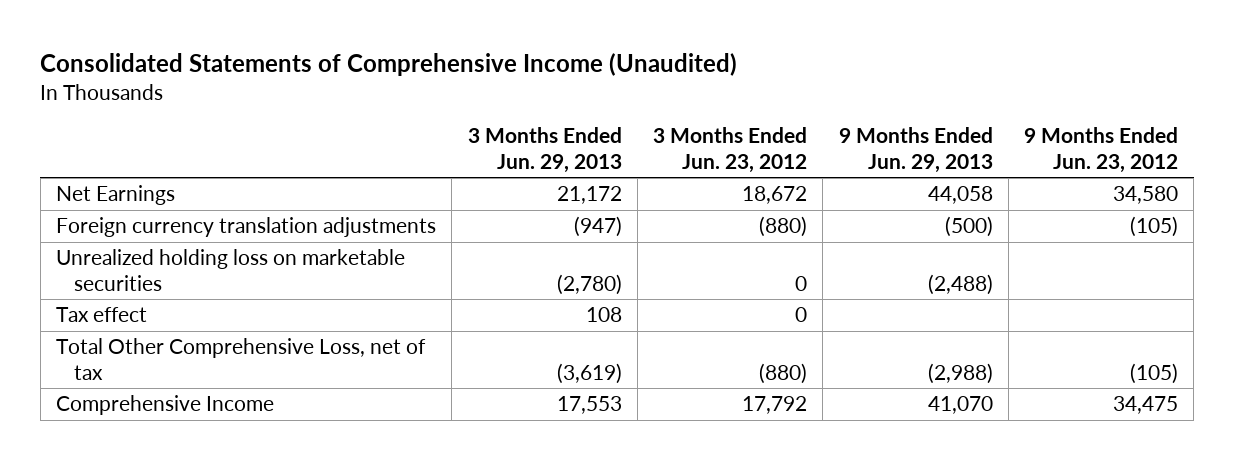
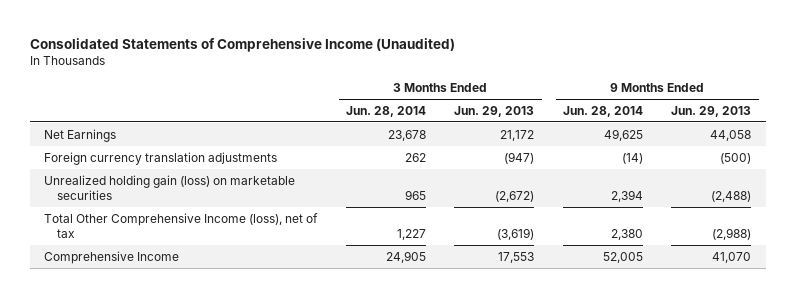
[653,127,808,173] 3 Months Ended Jun. 23, 2012 -> none
[1024,127,1179,173] 9 Months Ended Jun. 23, 2012 -> none
none -> [345,105,426,117] Jun. 28, 2014
none -> [562,105,643,117] Jun. 28, 2014
[56,307,148,323] Tax effect -> none
[56,249,406,291] Unrealized holding loss on marketable securities -> [44,174,296,200] Unrealized holding gain (loss) on marketable securities
[556,273,622,295] (2,780) -> [495,190,535,202] (2,672)
[56,338,427,380] Total Other Comprehensive Loss, net of tax -> [44,212,319,238] Total Other Comprehensive Income (loss), net of tax

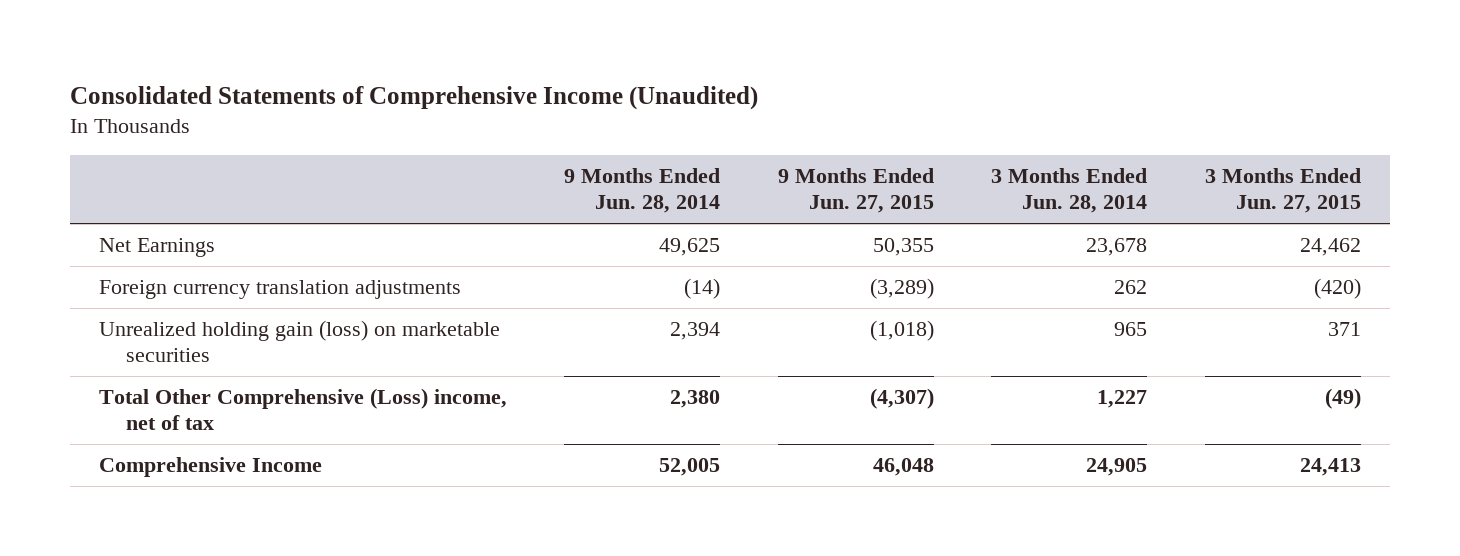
[454,105,535,117] Jun. 29, 2013 -> none
[671,105,752,117] Jun. 29, 2013 -> none
none -> [777,168,934,214] 9 Months Ended Jun. 27, 2015
none -> [1205,168,1362,214] 3 Months Ended Jun. 27, 2015
[44,212,319,238] Total Other Comprehensive Income (loss), net of tax -> [98,388,507,431] Total Other Comprehensive (Loss) income, net of tax

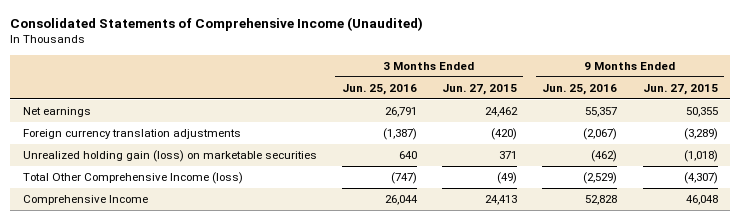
[564,168,721,214] 9 Months Ended Jun. 28, 2014 -> none
[991,168,1148,214] 3 Months Ended Jun. 28, 2014 -> none
none -> [341,84,417,96] Jun. 25, 2016
none -> [542,84,618,96] Jun. 25, 2016
[98,238,215,258] Net Earnings -> [22,107,91,118] Net earnings
[98,388,507,431] Total Other Comprehensive (Loss) income, net of tax -> [22,172,243,185] Total Other Comprehensive Income (loss)

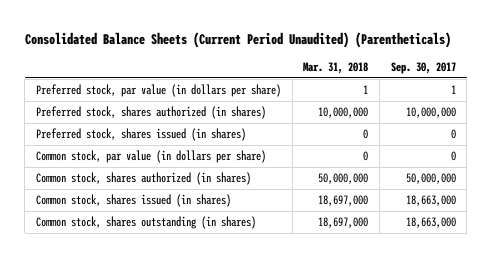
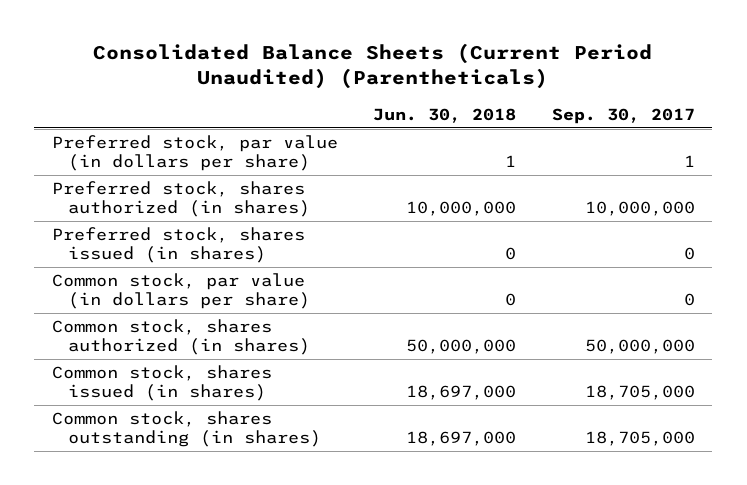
[303,62,369,75] Mar. 31, 2018 -> none
none -> [373,107,517,123] Jun. 30, 2018
[405,195,456,207] 18,663,000 -> [584,385,695,401] 18,705,000
[405,217,456,229] 18,663,000 -> [584,431,695,447] 18,705,000

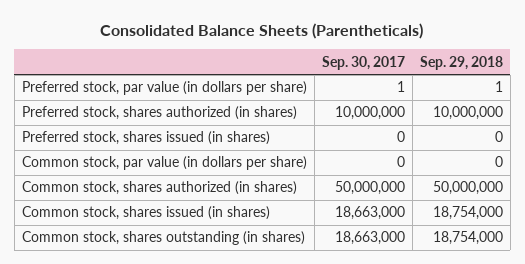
[93,43,653,90] Consolidated Balance Sheets (Current Period Unaudited) (Parentheticals) -> [100,22,424,39] Consolidated Balance Sheets (Parentheticals)
[373,107,517,123] Jun. 30, 2018 -> none
none -> [419,55,503,70] Sep. 29, 2018
[584,385,695,401] 18,705,000 -> [334,206,405,221] 18,663,000
[584,431,695,447] 18,705,000 -> [334,231,405,246] 18,663,000

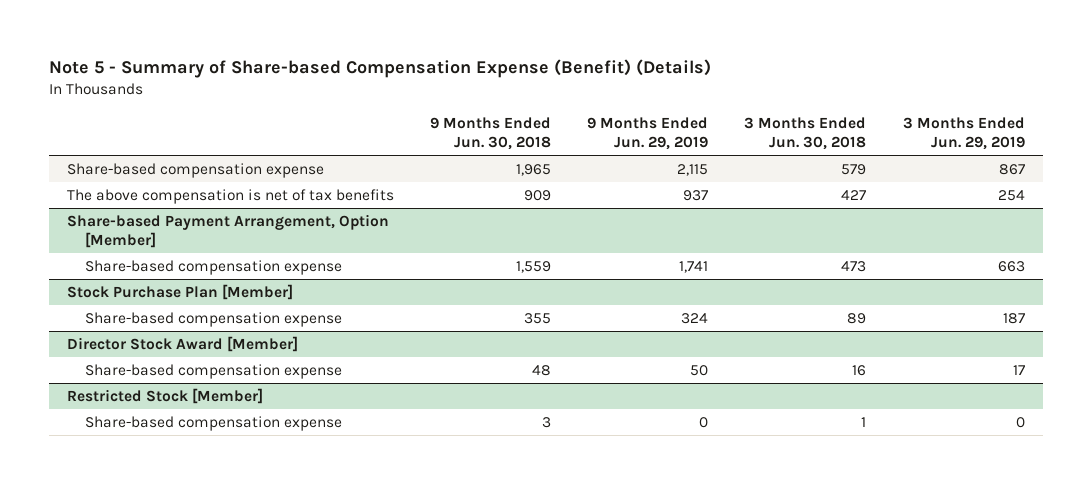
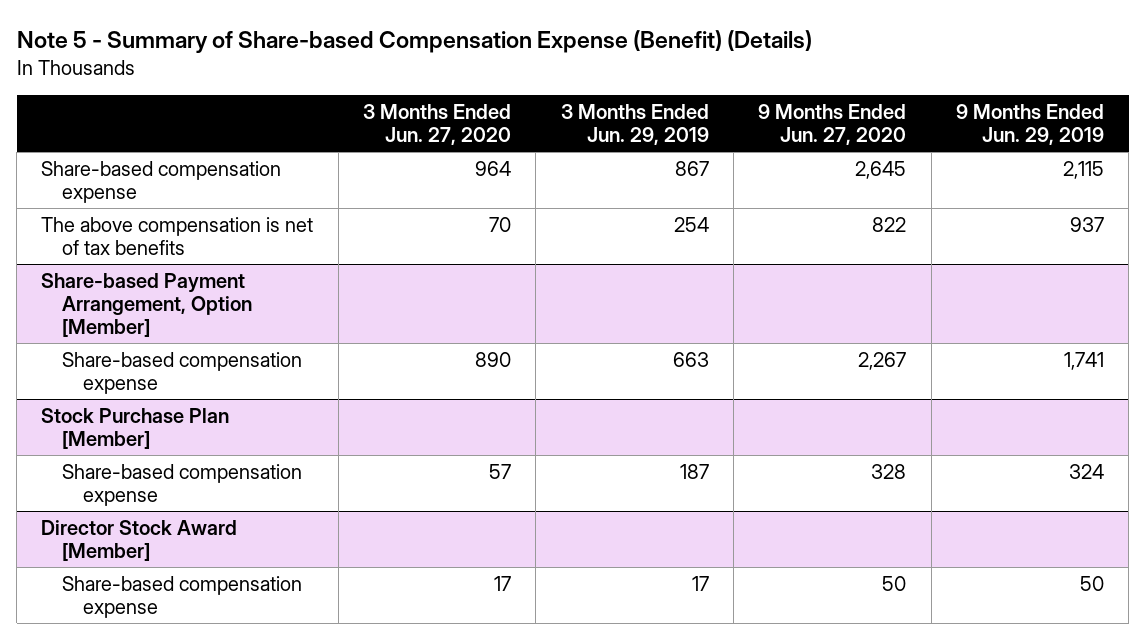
[430,116,552,151] 9 Months Ended Jun. 30, 2018 -> none
[744,116,867,151] 3 Months Ended Jun. 30, 2018 -> none
none -> [363,103,512,145] 3 Months Ended Jun. 27, 2020
none -> [758,103,907,145] 9 Months Ended Jun. 27, 2020
[67,387,264,404] Restricted Stock [Member] -> none
[85,415,343,431] Share-based compensation expense -> none

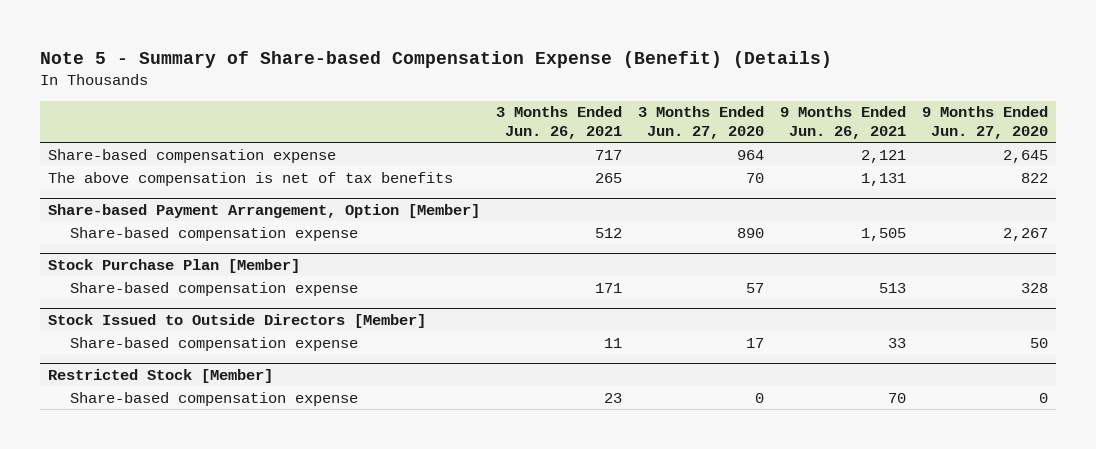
[560,103,709,145] 3 Months Ended Jun. 29, 2019 -> none
[956,103,1105,145] 9 Months Ended Jun. 29, 2019 -> none
none -> [495,106,622,140] 3 Months Ended Jun. 26, 2021
none -> [780,106,907,140] 9 Months Ended Jun. 26, 2021
[41,519,238,562] Director Stock Award [Member] -> none
none -> [47,314,426,329] Stock Issued to Outside Directors [Member]
none -> [47,369,273,384] Restricted Stock [Member]
none -> [70,391,359,406] Share-based compensation expense

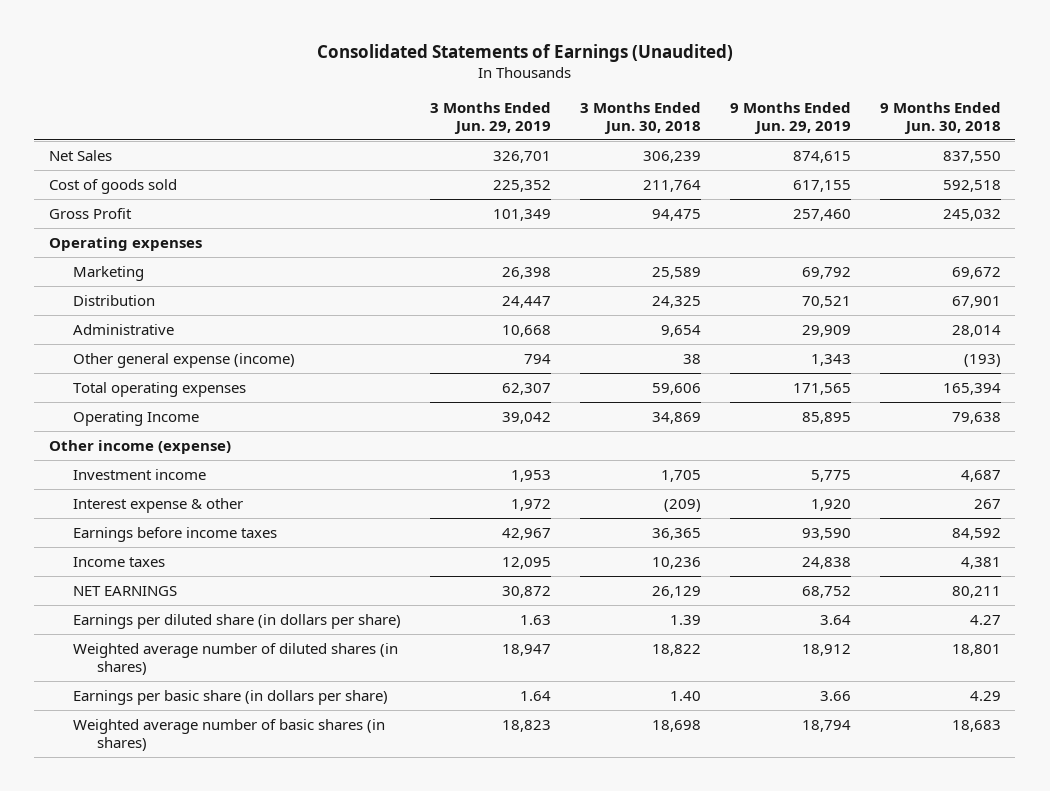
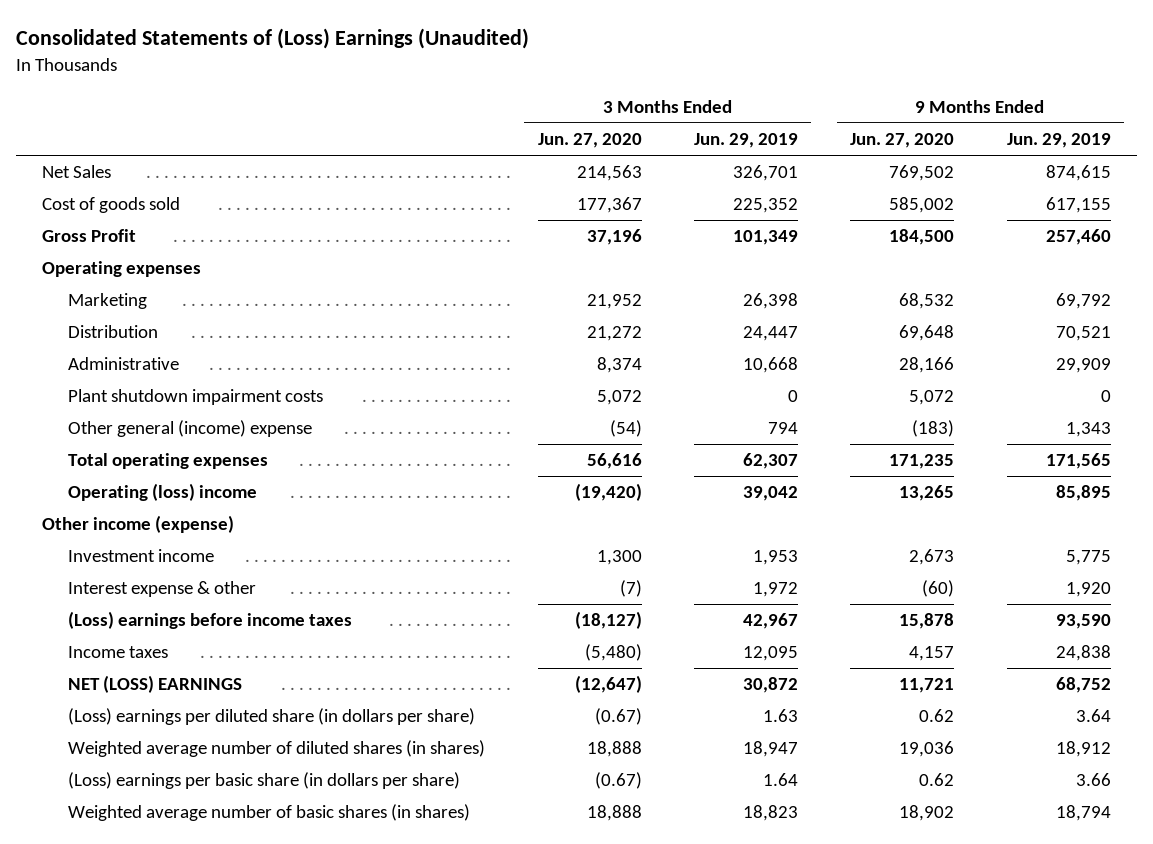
[316,43,733,62] Consolidated Statements of Earnings (Unaudited) -> [15,28,529,50] Consolidated Statements of (Loss) Earnings (Unaudited)
[579,101,701,134] 3 Months Ended Jun. 30, 2018 -> none
[879,101,1001,134] 9 Months Ended Jun. 30, 2018 -> none
none -> [537,133,642,149] Jun. 27, 2020
none -> [850,133,955,149] Jun. 27, 2020
none -> [68,389,324,406] Plant shutdown impairment costs
[72,352,295,368] Other general expense (income) -> [68,420,313,438] Other general (income) expense
[72,410,199,426] Operating Income -> [68,483,258,502] Operating (loss) income
[72,526,277,542] Earnings before income taxes -> [68,611,353,630] (Loss) earnings before income taxes
[72,585,177,596] NET EARNINGS -> [68,675,243,694] NET (LOSS) EARNINGS
[72,613,401,629] Earnings per diluted share (in dollars per share) -> [68,708,476,726] (Loss) earnings per diluted share (in dollars per share)
[72,689,388,705] Earnings per basic share (in dollars per share) -> [68,772,461,790] (Loss) earnings per basic share (in dollars per share)

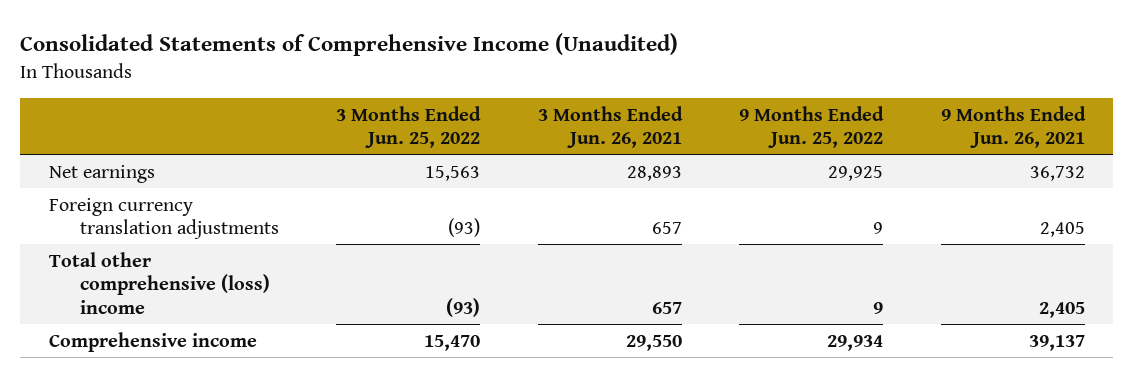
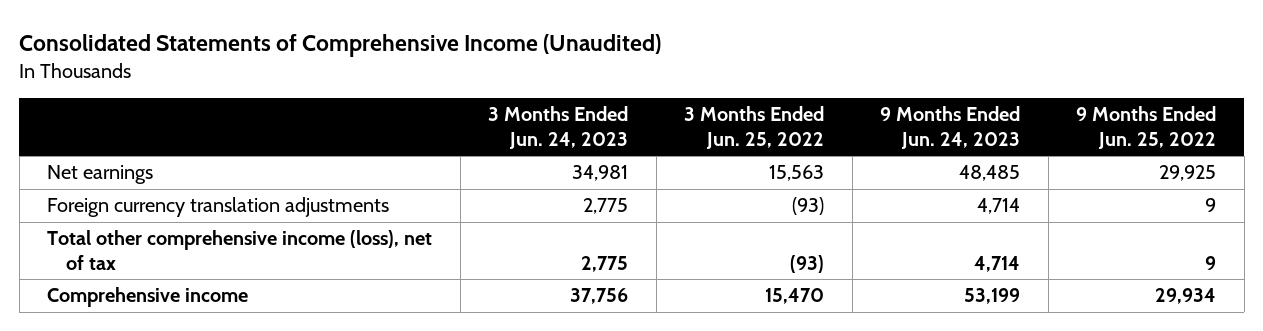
[537,105,683,149] 3 Months Ended Jun. 26, 2021 -> none
[940,105,1086,149] 9 Months Ended Jun. 26, 2021 -> none
none -> [488,106,629,150] 3 Months Ended Jun. 24, 2023
none -> [880,106,1021,150] 9 Months Ended Jun. 24, 2023
[49,251,270,314] Total other comprehensive (loss) income -> [47,230,433,271] Total other comprehensive income (loss), net of tax

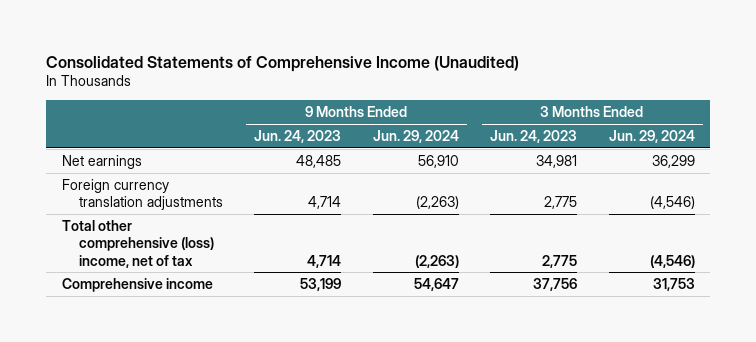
[684,106,825,150] 3 Months Ended Jun. 25, 2022 -> none
[1076,106,1217,150] 9 Months Ended Jun. 25, 2022 -> none
none -> [372,130,459,144] Jun. 29, 2024
none -> [608,130,695,144] Jun. 29, 2024
[47,230,433,271] Total other comprehensive income (loss), net of tax -> [61,219,214,268] Total other comprehensive (loss) income, net of tax

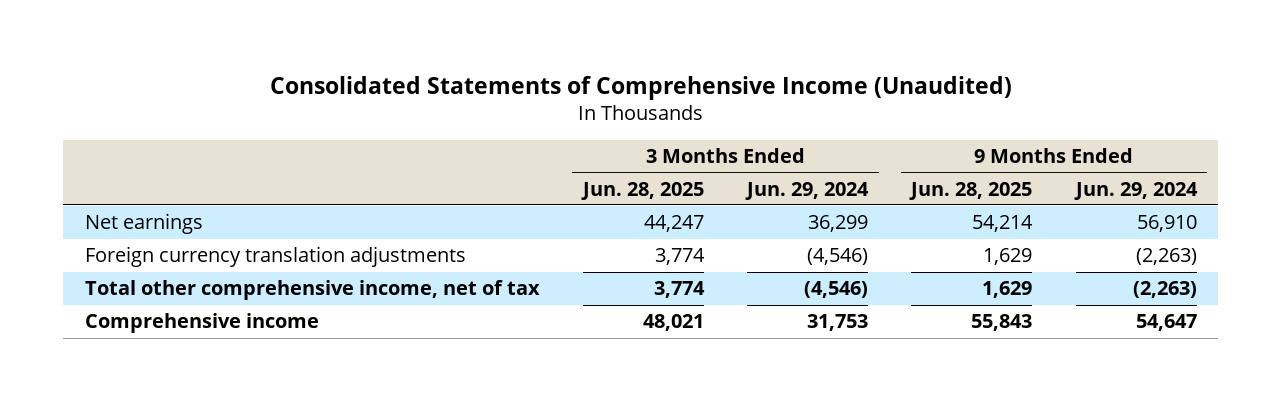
[254,130,342,144] Jun. 24, 2023 -> none
[490,130,578,144] Jun. 24, 2023 -> none
none -> [580,181,704,200] Jun. 28, 2025
none -> [909,181,1033,200] Jun. 28, 2025
[61,219,214,268] Total other comprehensive (loss) income, net of tax -> [84,280,540,301] Total other comprehensive income, net of tax

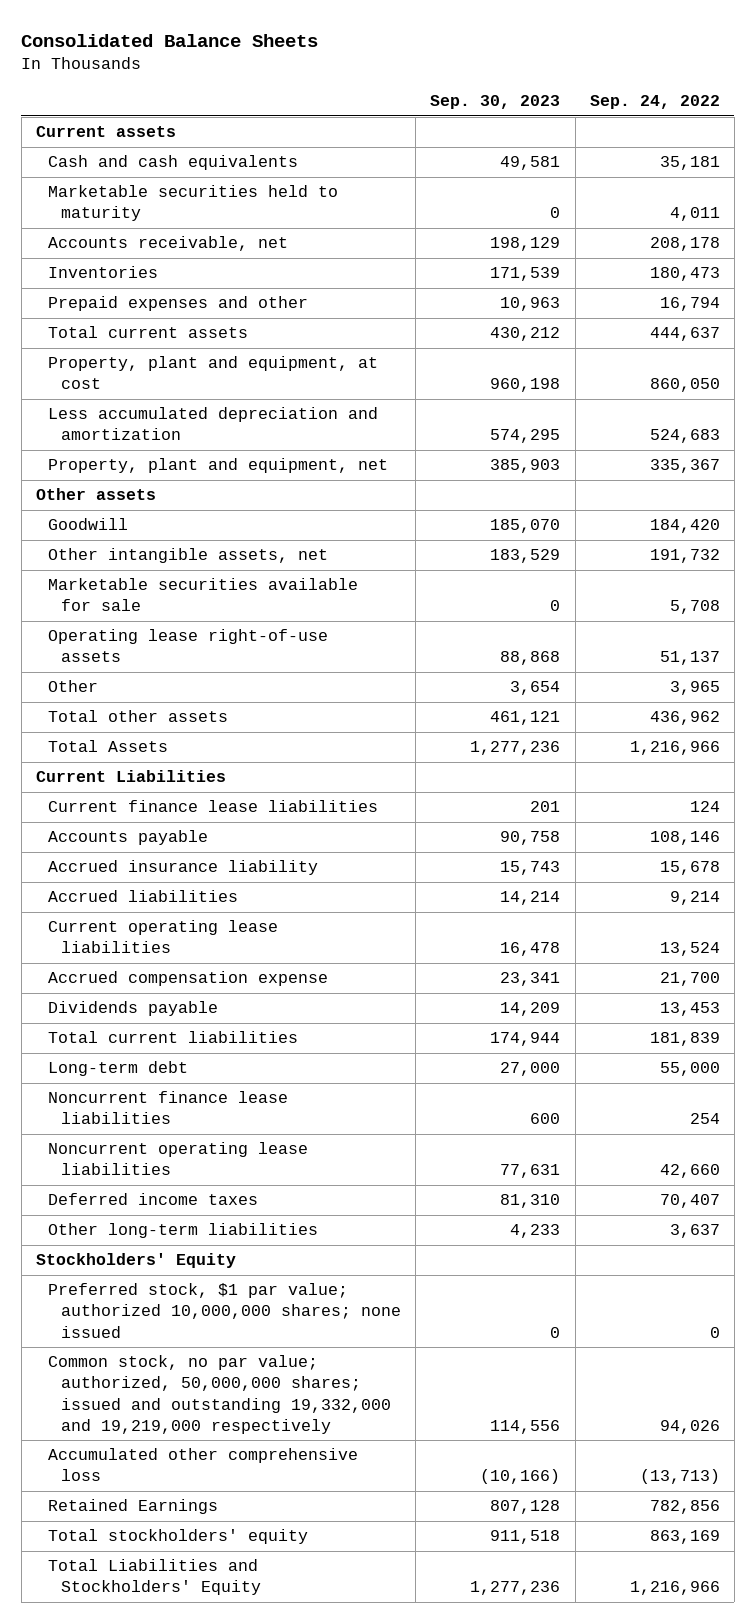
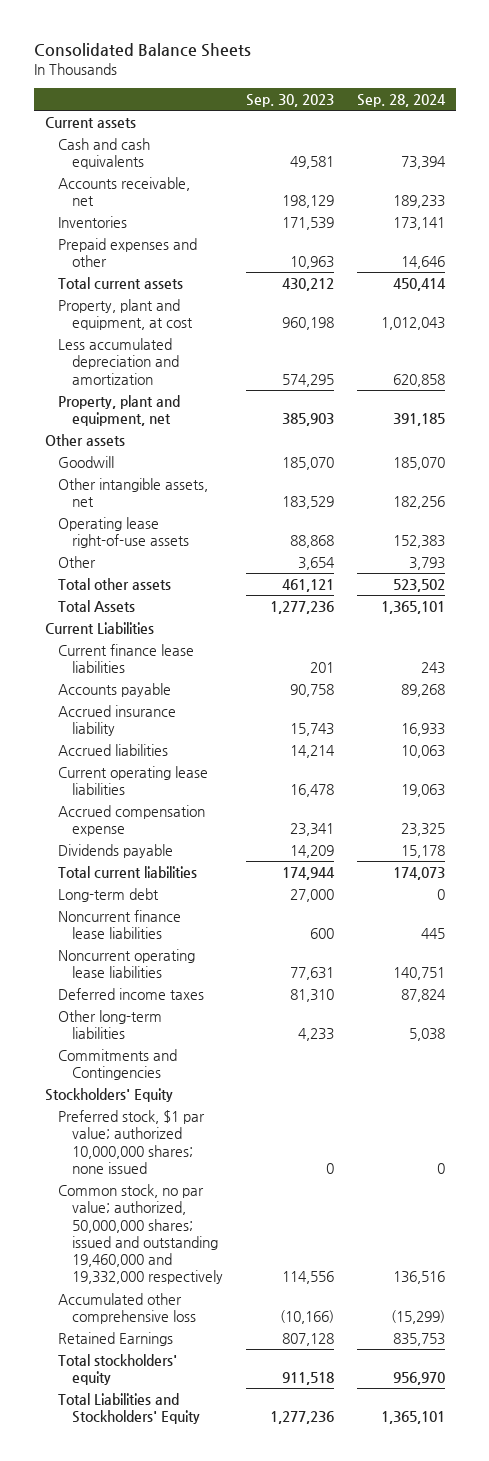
[589,94,720,109] Sep. 24, 2022 -> none
none -> [356,93,446,107] Sep. 28, 2024
[48,185,339,222] Marketable securities held to maturity -> none
[48,578,359,612] Marketable securities available for sale -> none
none -> [58,1048,178,1081] Commitments and Contingencies
[48,1355,392,1434] Common stock, no par value; authorized, 50,000,000 shares; issued and outstanding 19,332,000 and 19,219,000 respectively -> [58,1183,224,1285] Common stock, no par value; authorized, 50,000,000 shares; issued and outstanding 19,460,000 and 19,332,000 respectively

